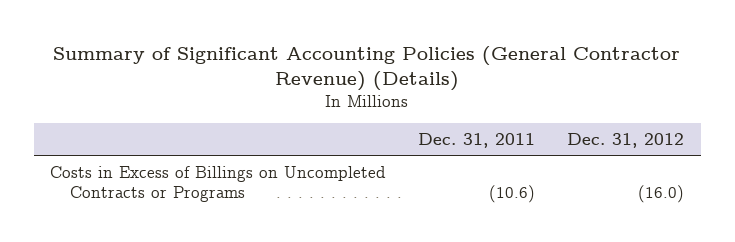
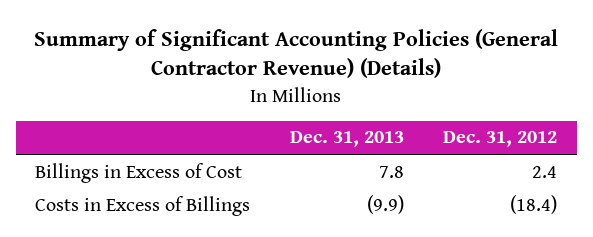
[418,132,536,148] Dec. 31, 2011 -> none
none -> [289,131,404,148] Dec. 31, 2013
none -> [35,162,243,183] Billings in Excess of Cost
[50,165,387,202] Costs in Excess of Billings on Uncompleted Contracts or Programs -> [35,195,251,216] Costs in Excess of Billings
[638,184,685,203] (16.0) -> [510,194,558,214] (18.4)

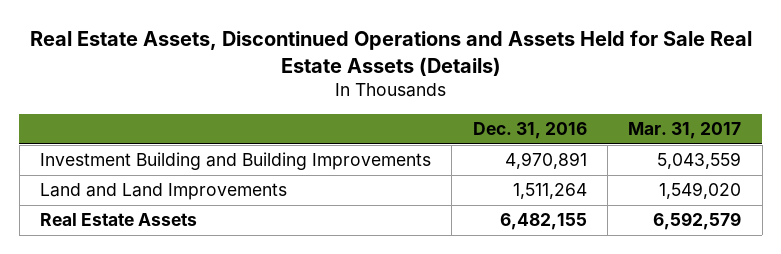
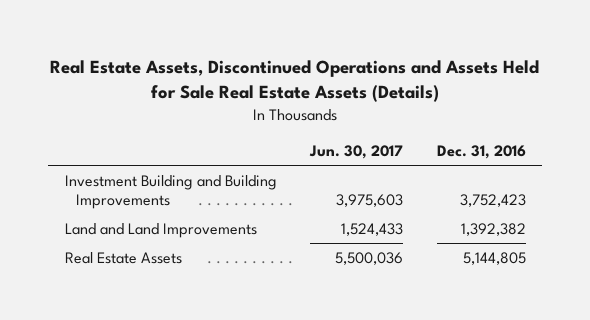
[628,121,742,139] Mar. 31, 2017 -> none
none -> [309,144,404,159] Jun. 30, 2017
[504,152,587,170] 4,970,891 -> [459,194,526,208] 3,752,423
[512,183,587,200] 1,511,264 -> [460,222,526,236] 1,392,382
[499,213,587,231] 6,482,155 -> [462,251,526,265] 5,144,805

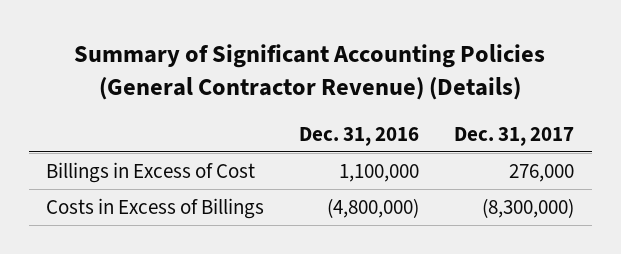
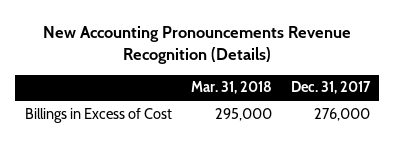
[74,43,546,100] Summary of Significant Accounting Policies (General Contractor Revenue) (Details) -> [43,25,352,65] New Accounting Pronouncements Revenue Recognition (Details)
[299,126,420,146] Dec. 31, 2016 -> none
none -> [190,81,272,95] Mar. 31, 2018
[46,197,265,219] Costs in Excess of Billings -> none

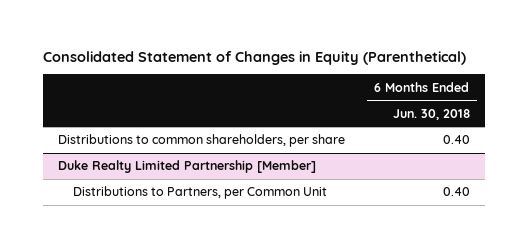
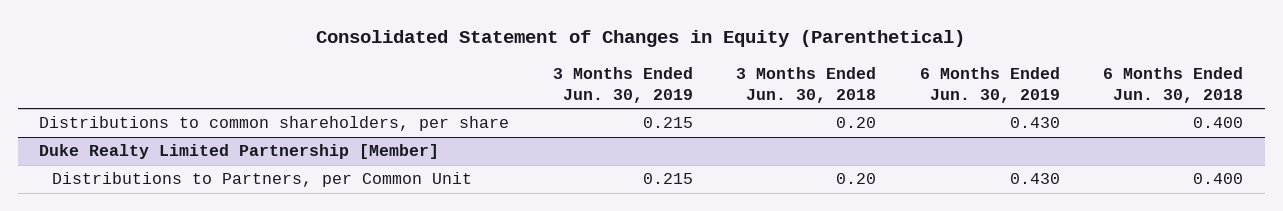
none -> [552,66,693,103] 3 Months Ended Jun. 30, 2019
none -> [736,66,877,103] 3 Months Ended Jun. 30, 2018
none -> [919,66,1060,103] 6 Months Ended Jun. 30, 2019
[442,135,470,145] 0.40 -> [1193,117,1244,129] 0.400
[442,187,470,197] 0.40 -> [1193,173,1244,185] 0.400

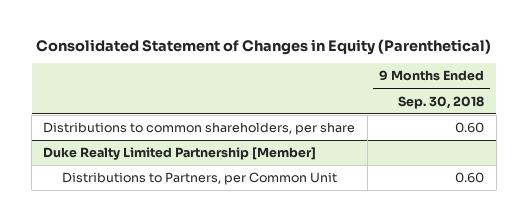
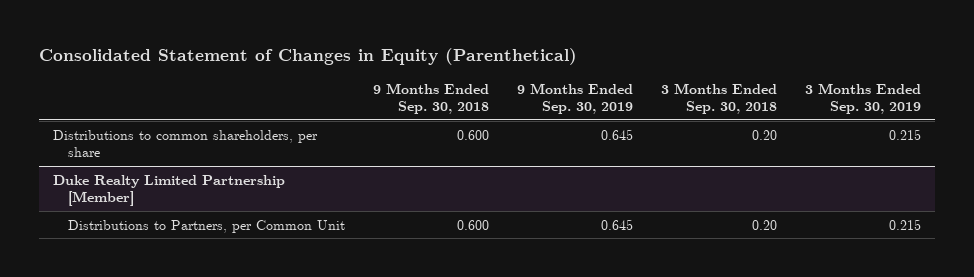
none -> [517,82,634,115] 9 Months Ended Sep. 30, 2019
none -> [661,82,778,115] 3 Months Ended Sep. 30, 2018
none -> [805,82,922,115] 3 Months Ended Sep. 30, 2019
[455,122,485,134] 0.60 -> [456,129,489,140] 0.600
[455,172,485,184] 0.60 -> [456,219,489,230] 0.600

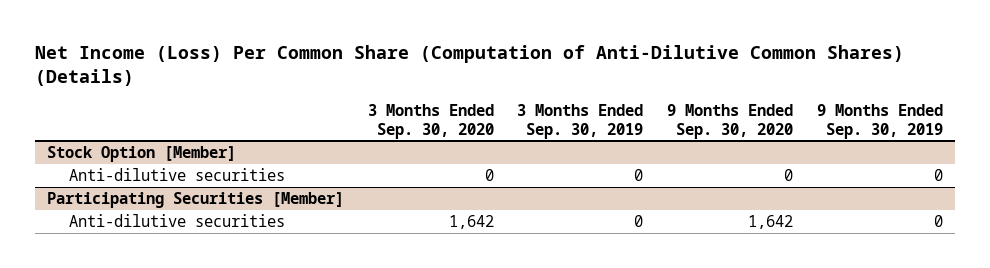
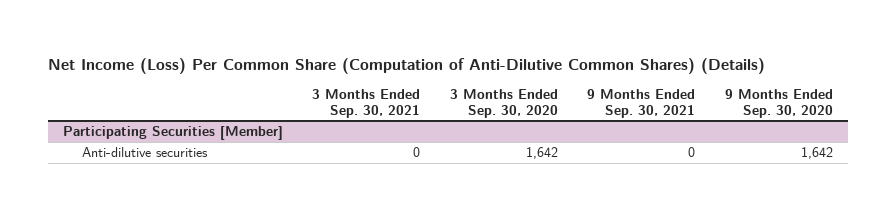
[517,103,644,139] 3 Months Ended Sep. 30, 2019 -> none
[816,103,943,139] 9 Months Ended Sep. 30, 2019 -> none
none -> [312,88,421,118] 3 Months Ended Sep. 30, 2021
none -> [587,88,696,118] 9 Months Ended Sep. 30, 2021
[47,145,237,162] Stock Option [Member] -> none
[68,167,285,181] Anti-dilutive securities -> none

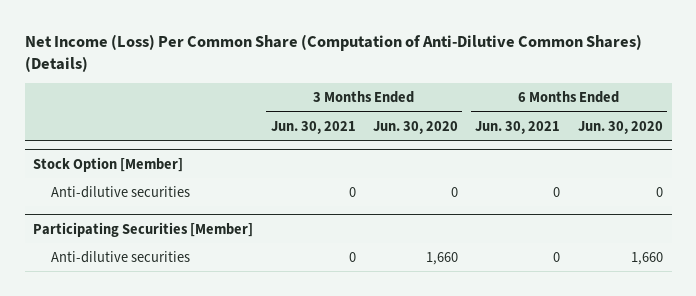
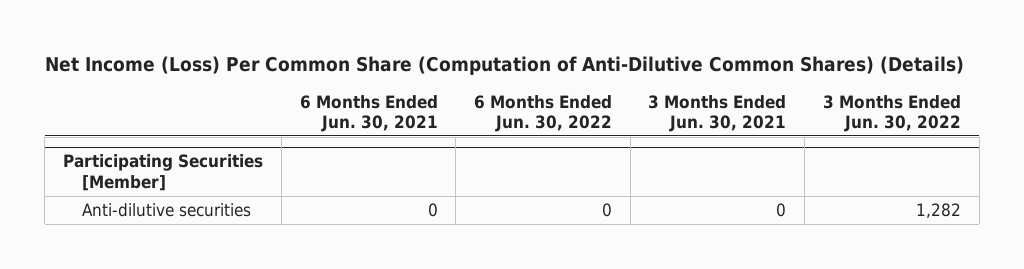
[373,120,459,134] Jun. 30, 2020 -> none
[577,120,663,134] Jun. 30, 2020 -> none
none -> [474,94,613,132] 6 Months Ended Jun. 30, 2022
none -> [822,94,961,132] 3 Months Ended Jun. 30, 2022
[33,156,184,172] Stock Option [Member] -> none
[51,185,191,198] Anti-dilutive securities -> none

